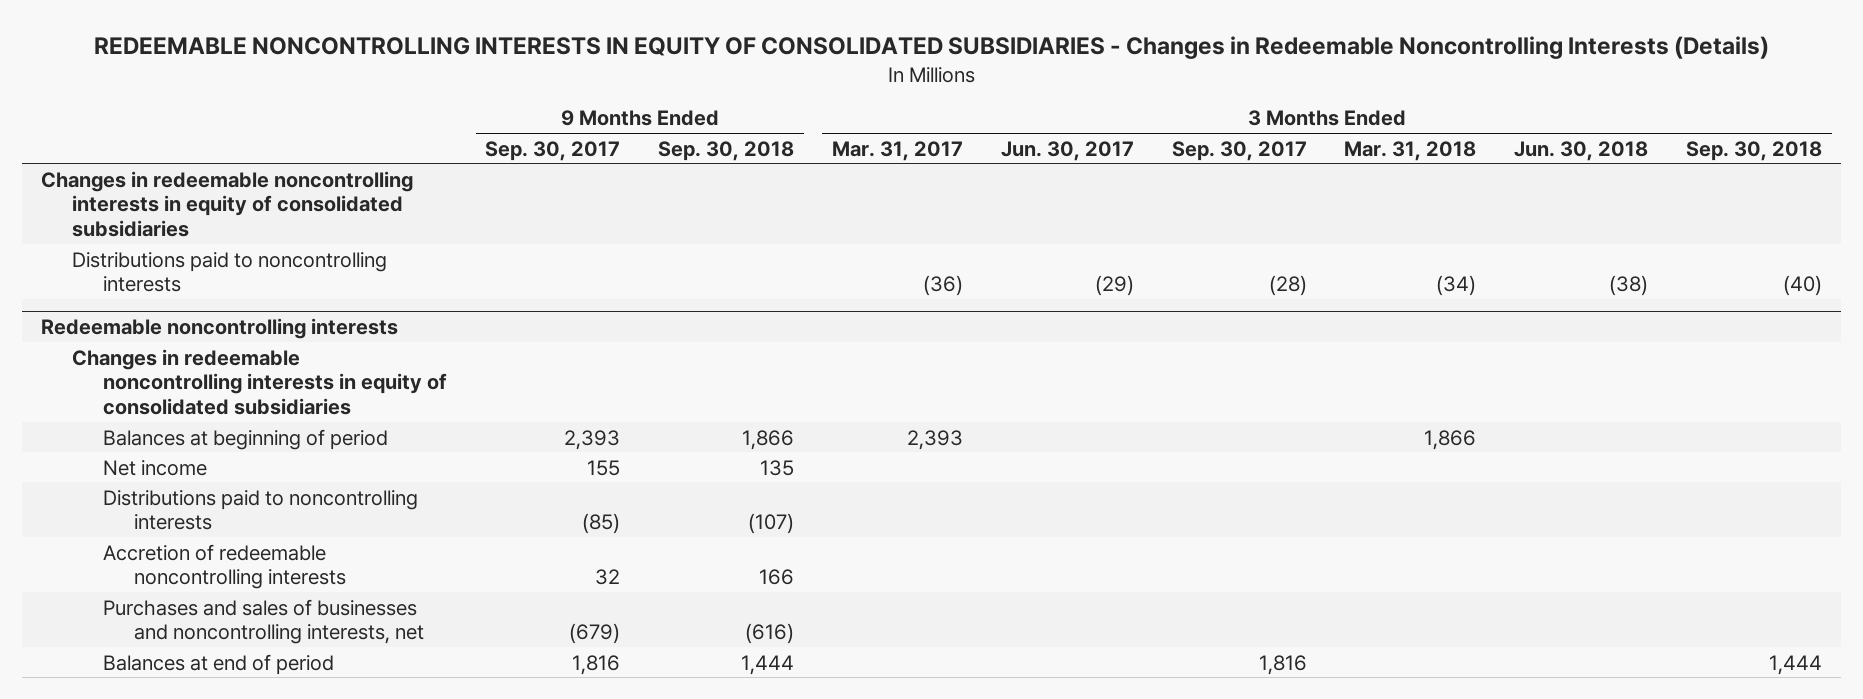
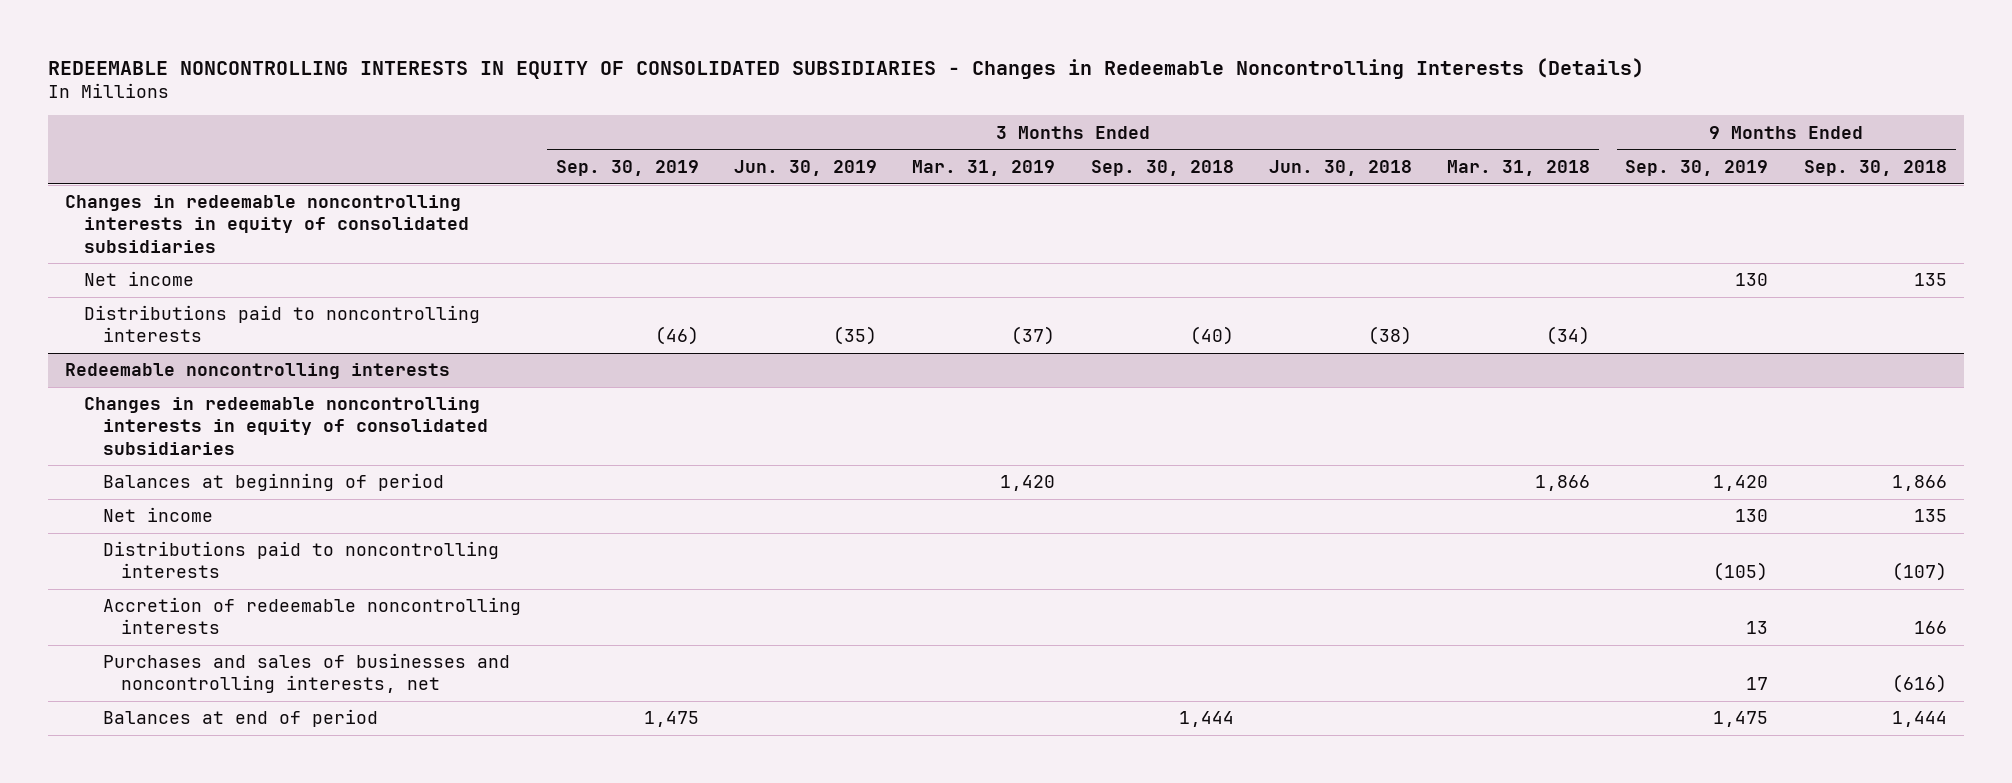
[485,140,621,161] Sep. 30, 2017 -> none
[831,140,963,161] Mar. 31, 2017 -> none
[1000,140,1134,161] Jun. 30, 2017 -> none
[1171,140,1307,161] Sep. 30, 2017 -> none
none -> [555,159,699,176] Sep. 30, 2019
none -> [734,159,878,176] Jun. 30, 2019
none -> [912,159,1056,176] Mar. 31, 2019
none -> [1625,159,1769,176] Sep. 30, 2019
none -> [83,271,194,287] Net income

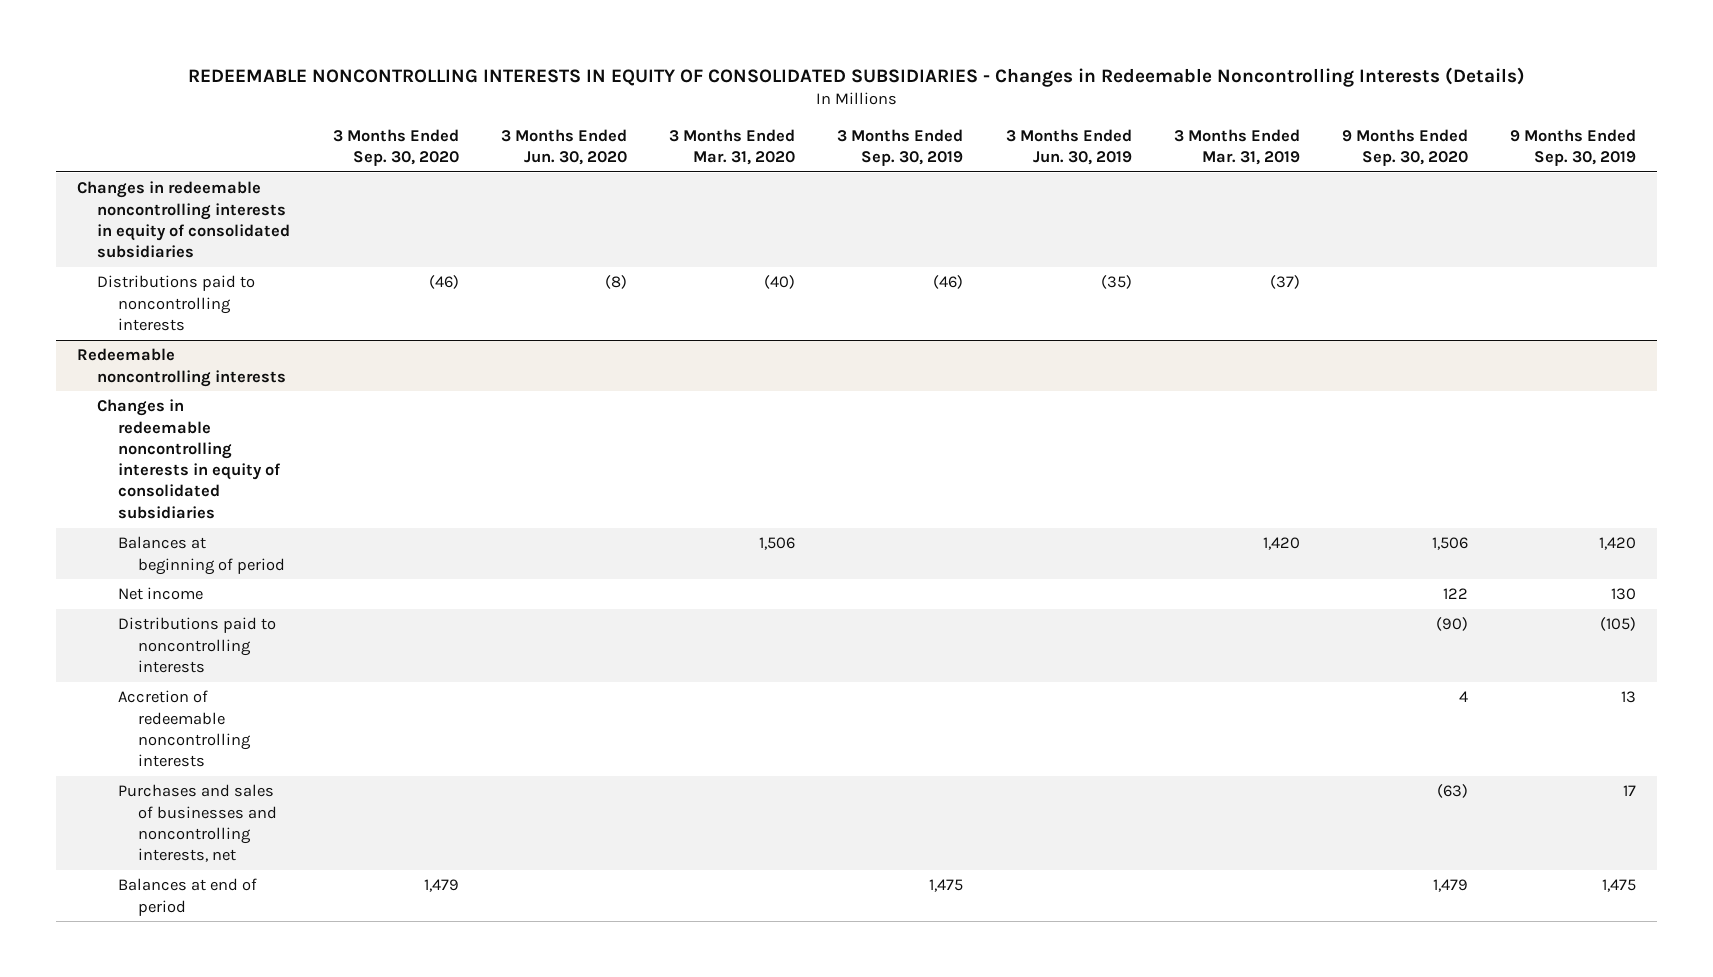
[1090,159,1234,176] Sep. 30, 2018 -> none
[1268,159,1412,176] Jun. 30, 2018 -> none
[1447,159,1591,176] Mar. 31, 2018 -> none
[1803,159,1947,176] Sep. 30, 2018 -> none
none -> [332,128,459,167] 3 Months Ended Sep. 30, 2020
none -> [500,128,627,166] 3 Months Ended Jun. 30, 2020
none -> [669,128,796,166] 3 Months Ended Mar. 31, 2020
none -> [1342,128,1469,167] 9 Months Ended Sep. 30, 2020
[83,271,194,287] Net income -> none

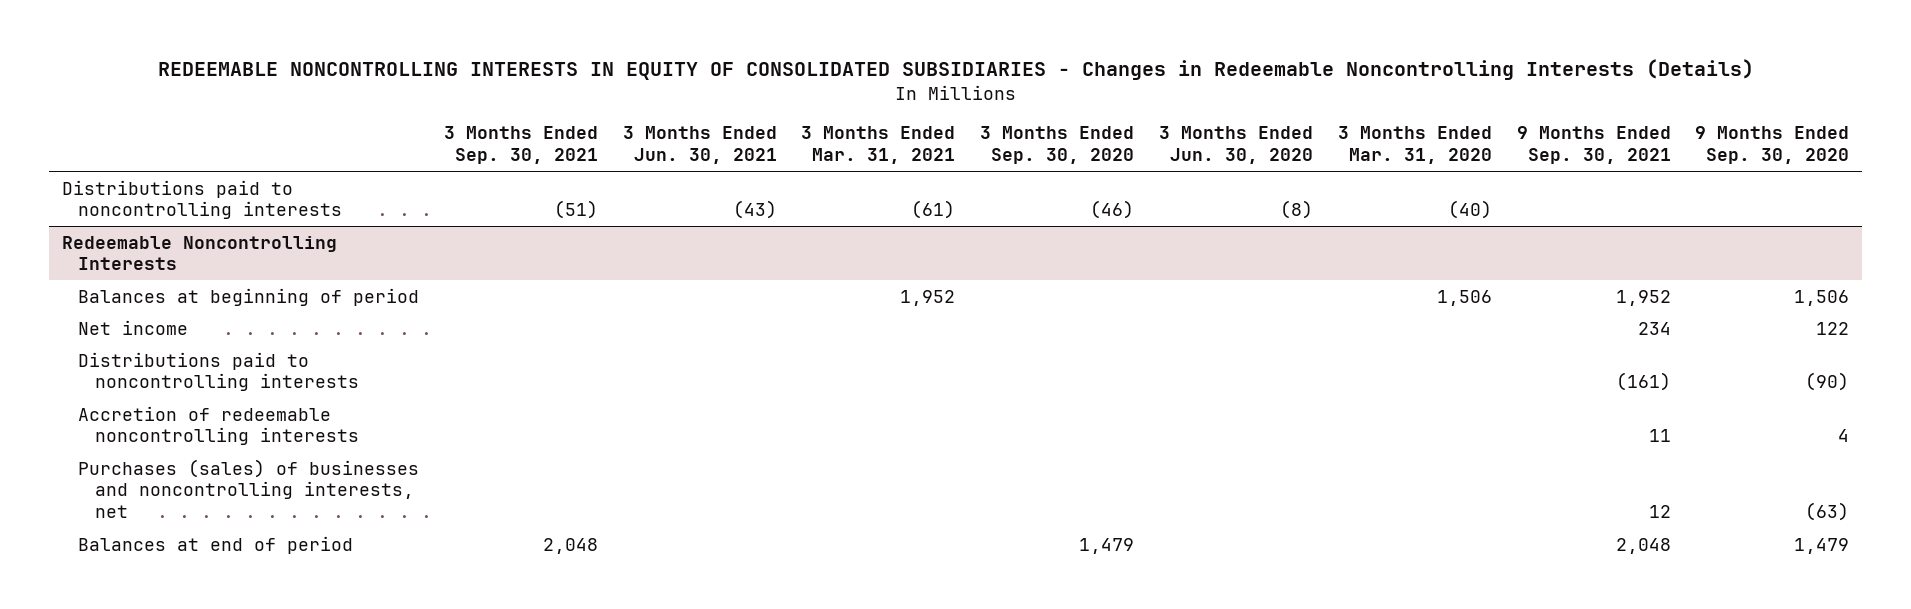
[837,128,964,167] 3 Months Ended Sep. 30, 2019 -> none
[1005,128,1132,166] 3 Months Ended Jun. 30, 2019 -> none
[1173,128,1300,166] 3 Months Ended Mar. 31, 2019 -> none
[1510,128,1637,167] 9 Months Ended Sep. 30, 2019 -> none
none -> [443,126,598,165] 3 Months Ended Sep. 30, 2021
none -> [622,126,777,165] 3 Months Ended Jun. 30, 2021
none -> [801,126,956,165] 3 Months Ended Mar. 31, 2021
none -> [1516,126,1671,165] 9 Months Ended Sep. 30, 2021
[76,181,291,259] Changes in redeemable noncontrolling interests in equity of consolidated subsidiaries -> none
[97,399,281,519] Changes in redeemable noncontrolling interests in equity of consolidated subsidiaries -> none
[76,348,287,387] Redeemable noncontrolling interests -> [61,235,337,271] Redeemable Noncontrolling Interests
[117,784,278,863] Purchases and sales of businesses and noncontrolling interests, net -> [78,458,420,519] Purchases (sales) of businesses and noncontrolling interests, net

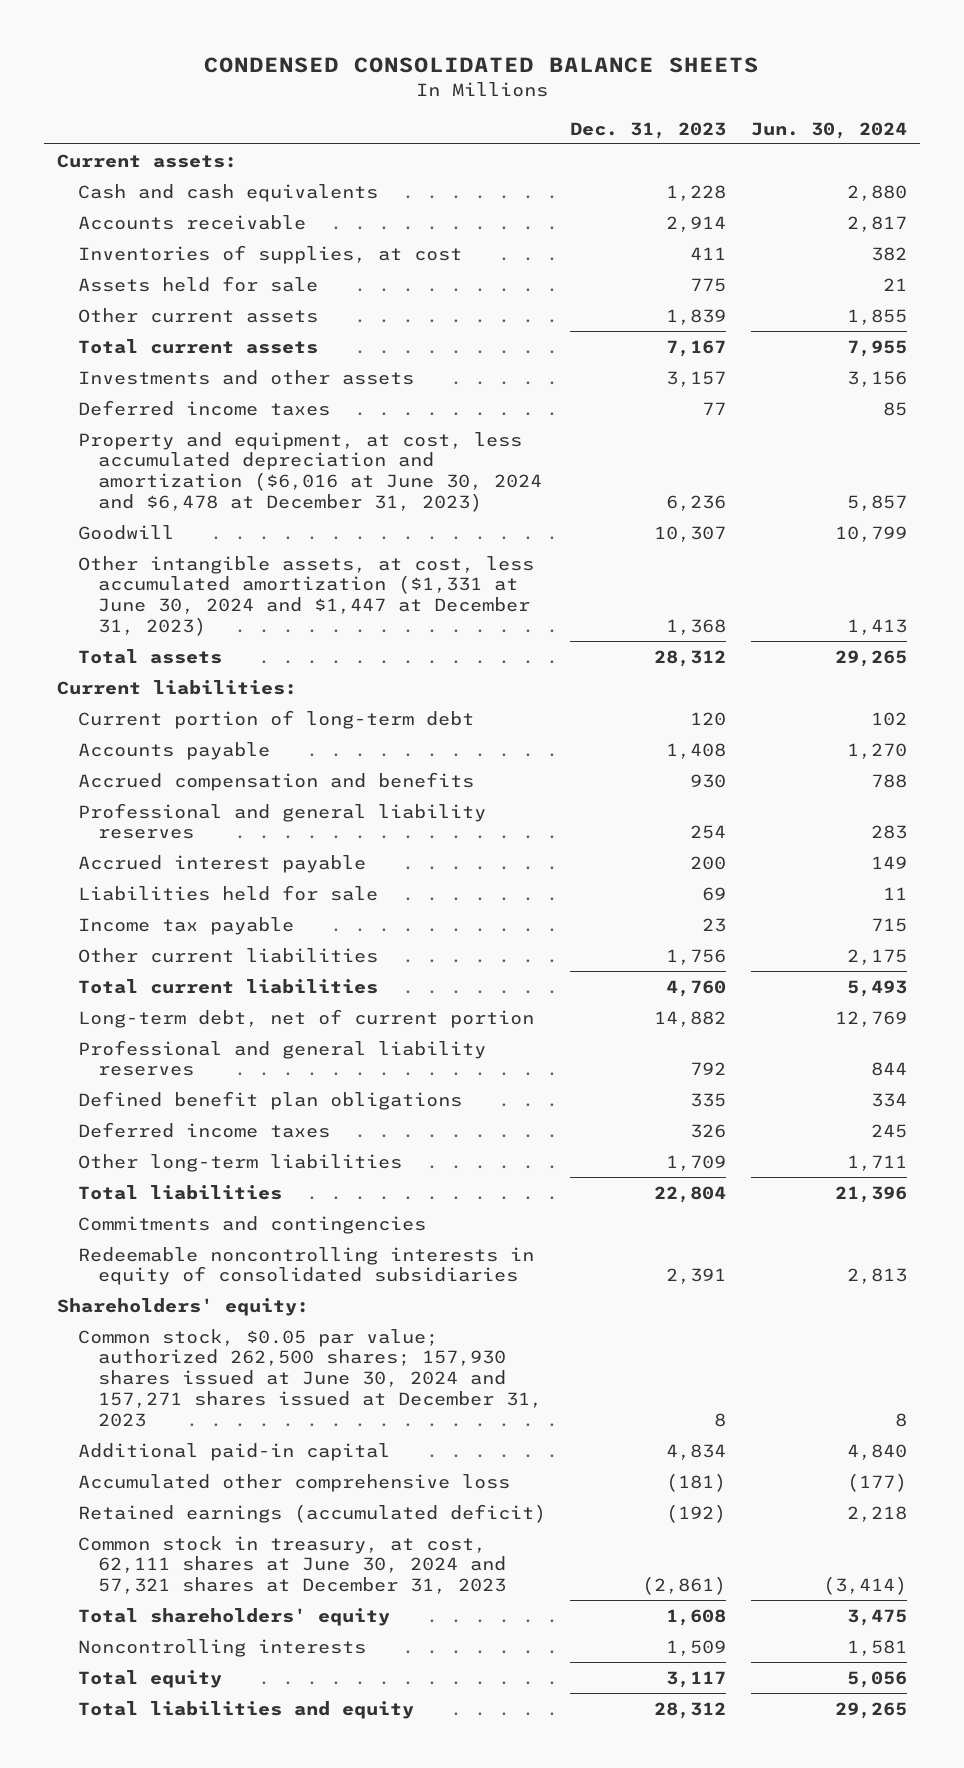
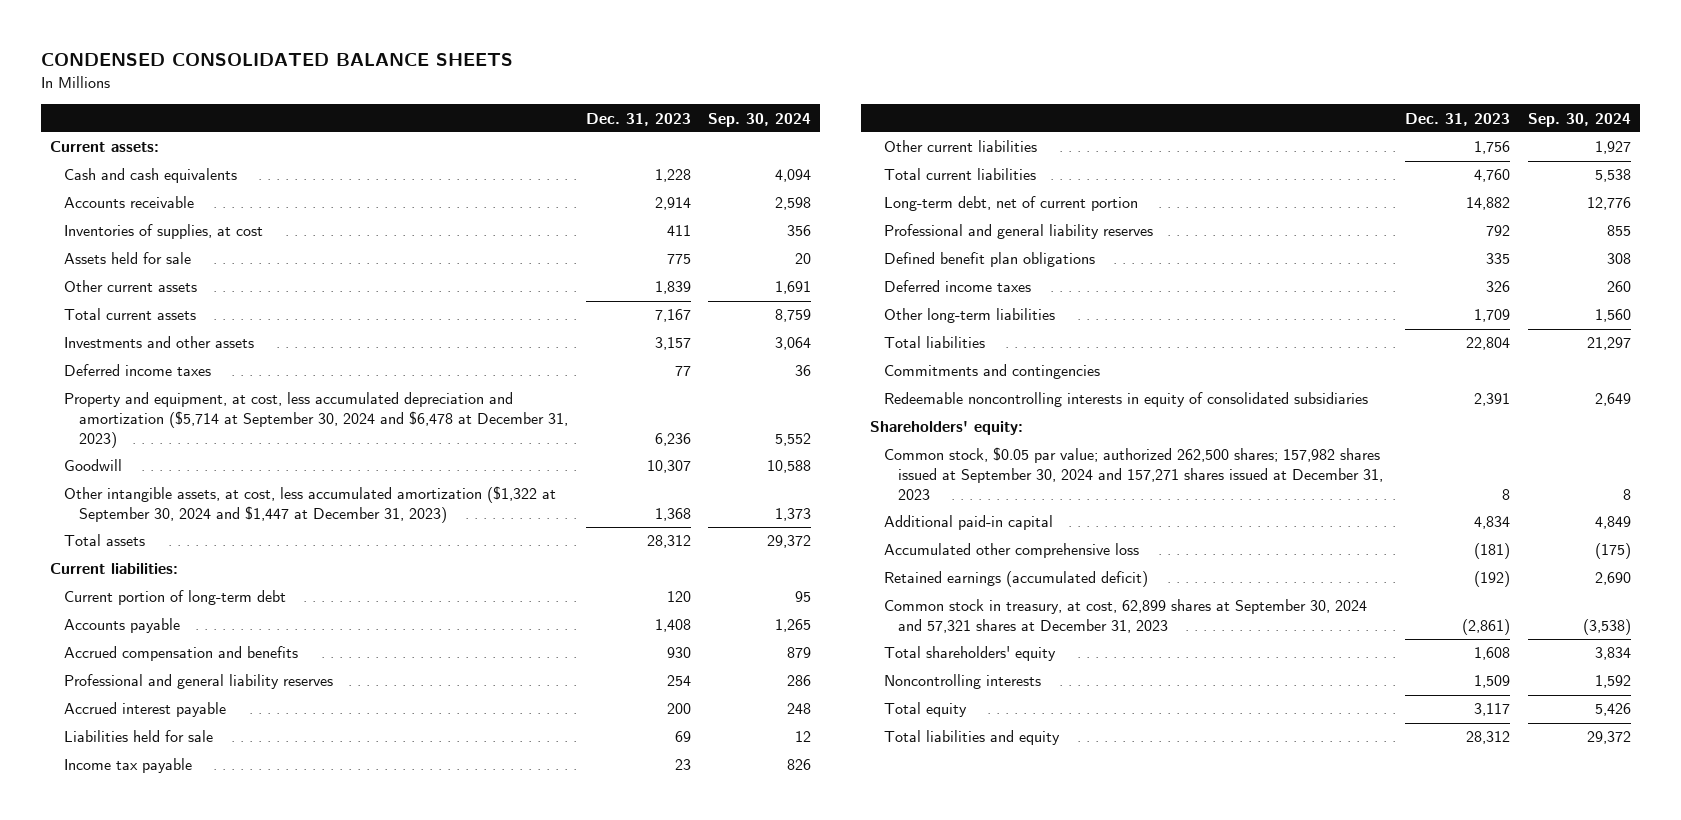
[751,121,908,139] Jun. 30, 2024 -> none
none -> [708,112,812,127] Sep. 30, 2024
[77,431,543,512] Property and equipment, at cost, less accumulated depreciation and amortization ($6,016 at June 30, 2024 and $6,478 at December 31, 2023) -> [64,392,568,448] Property and equipment, at cost, less accumulated depreciation and amortization ($5,714 at September 30, 2024 and $6,478 at December 31, 2023)
[77,555,534,636] Other intangible assets, at cost, less accumulated amortization ($1,331 at June 30, 2024 and $1,447 at December 31, 2023) -> [64,486,557,524] Other intangible assets, at cost, less accumulated amortization ($1,322 at September 30, 2024 and $1,447 at December 31, 2023)
[77,1328,543,1427] Common stock, $0.05 par value; authorized 262,500 shares; 157,930 shares issued at June 30, 2024 and 157,271 shares issued at December 31, 2023 -> [883,447,1384,500] Common stock, $0.05 par value; authorized 262,500 shares; 157,982 shares issued at September 30, 2024 and 157,271 shares issued at December 31, 2023
[77,1535,507,1595] Common stock in treasury, at cost, 62,111 shares at June 30, 2024 and 57,321 shares at December 31, 2023 -> [883,599,1367,634] Common stock in treasury, at cost, 62,899 shares at September 30, 2024 and 57,321 shares at December 31, 2023

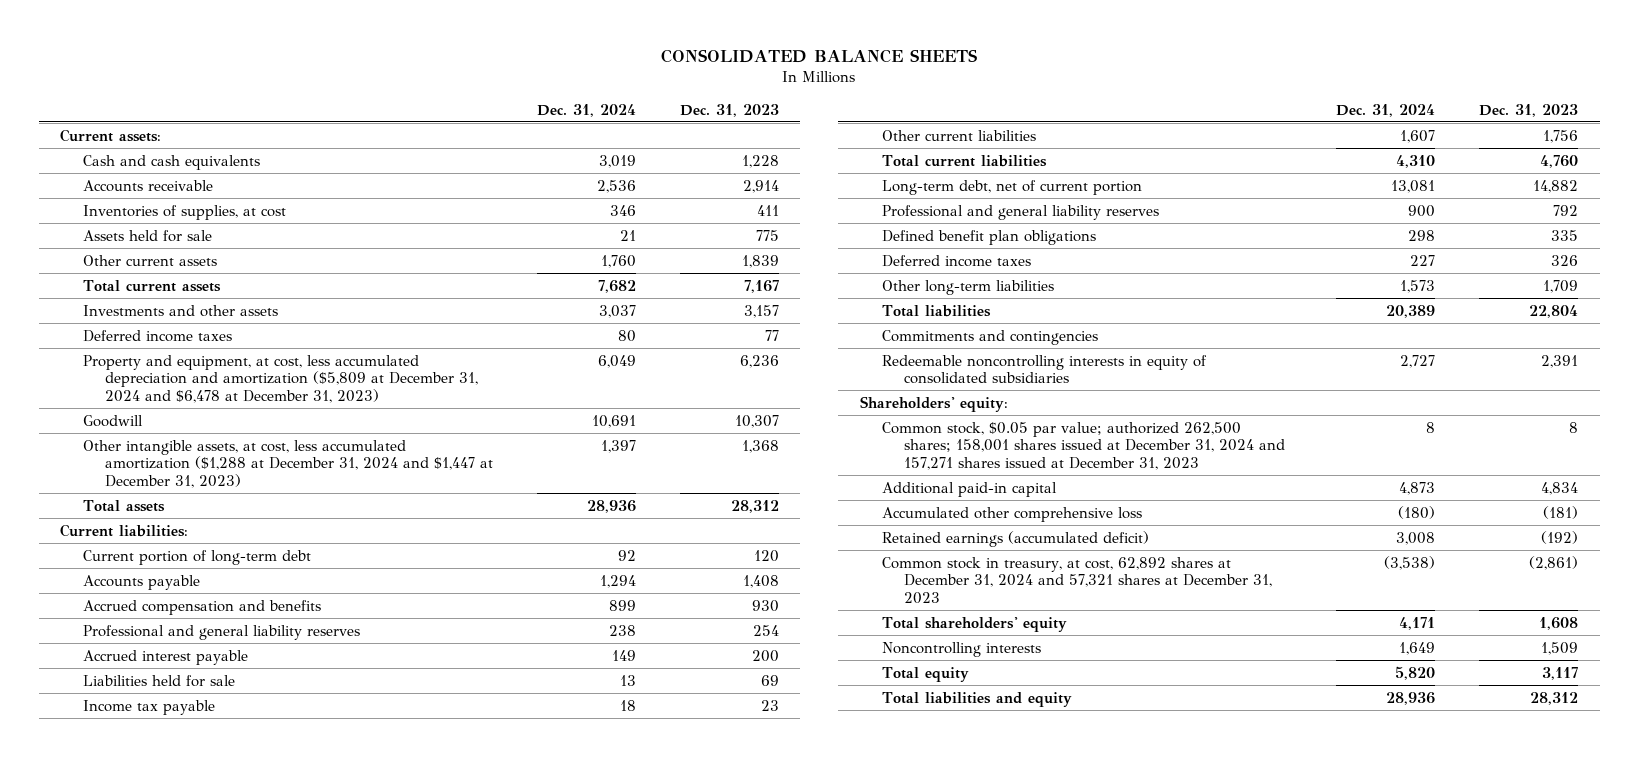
[41,53,514,67] CONDENSED CONSOLIDATED BALANCE SHEETS -> [661,48,978,63] CONSOLIDATED BALANCE SHEETS
[708,112,812,127] Sep. 30, 2024 -> none
none -> [536,103,636,117] Dec. 31, 2024
[64,392,568,448] Property and equipment, at cost, less accumulated depreciation and amortization ($5,714 at September 30, 2024 and $6,478 at December 31, 2023) -> [82,354,479,404] Property and equipment, at cost, less accumulated depreciation and amortization ($5,809 at December 31, 2024 and $6,478 at December 31, 2023)
[64,486,557,524] Other intangible assets, at cost, less accumulated amortization ($1,322 at September 30, 2024 and $1,447 at December 31, 2023) -> [82,439,494,489] Other intangible assets, at cost, less accumulated amortization ($1,288 at December 31, 2024 and $1,447 at December 31, 2023)
[883,447,1384,500] Common stock, $0.05 par value; authorized 262,500 shares; 157,982 shares issued at September 30, 2024 and 157,271 shares issued at December 31, 2023 -> [882,421,1286,471] Common stock, $0.05 par value; authorized 262,500 shares; 158,001 shares issued at December 31, 2024 and 157,271 shares issued at December 31, 2023
[883,599,1367,634] Common stock in treasury, at cost, 62,899 shares at September 30, 2024 and 57,321 shares at December 31, 2023 -> [882,556,1273,605] Common stock in treasury, at cost, 62,892 shares at December 31, 2024 and 57,321 shares at December 31, 2023

